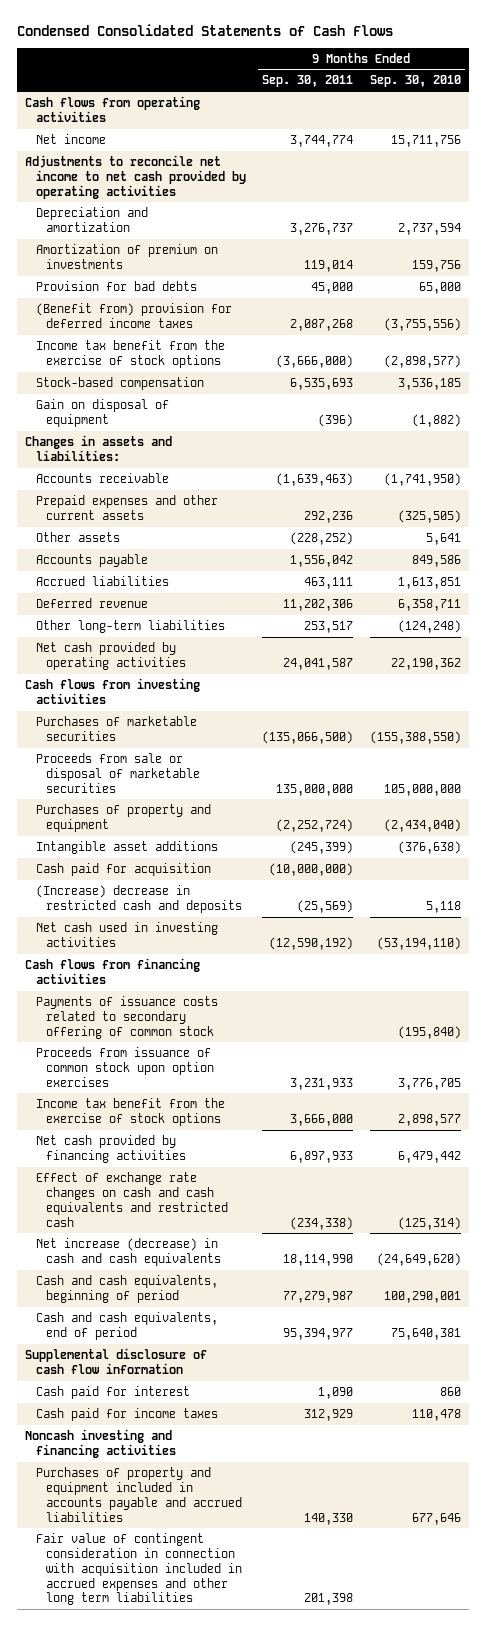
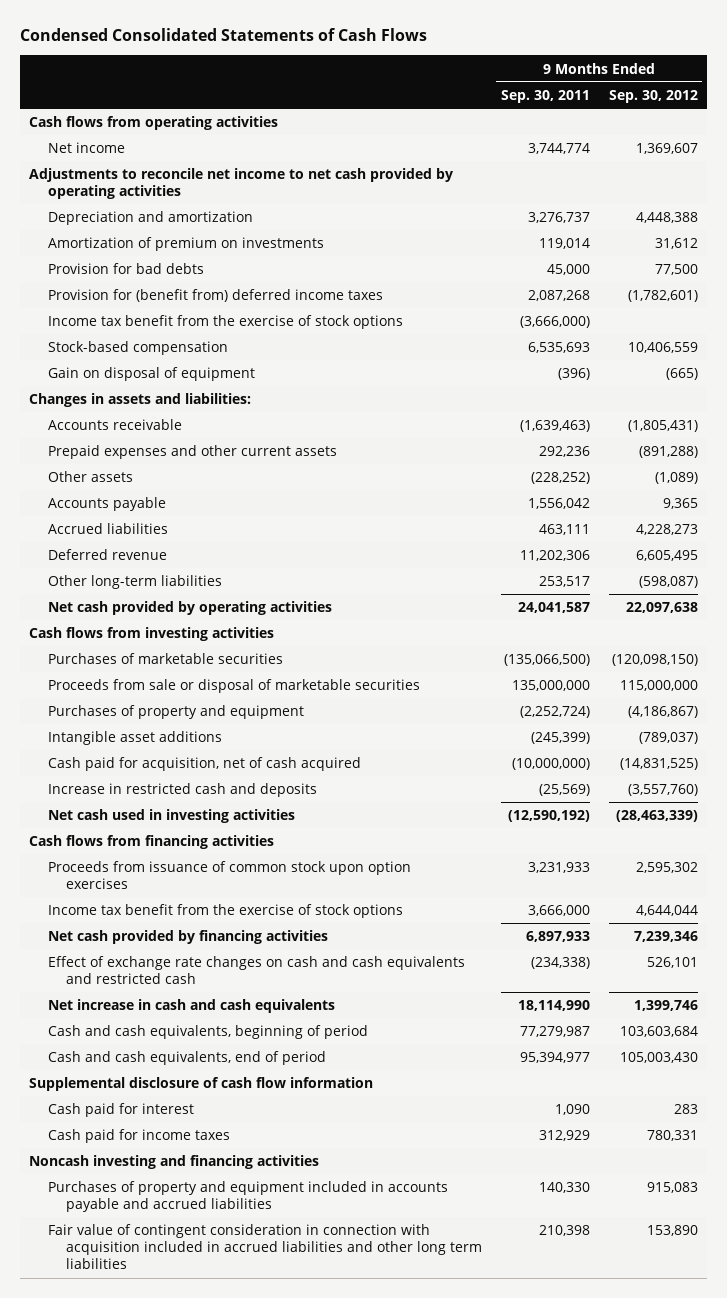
[369,75,461,88] Sep. 30, 2010 -> none
none -> [608,89,698,103] Sep. 30, 2012
[35,303,232,328] (Benefit from) provision for deferred income taxes -> [47,289,383,303] Provision for (benefit from) deferred income taxes
[35,863,211,877] Cash paid for acquisition -> [47,757,361,772] Cash paid for acquisition, net of cash acquired
[35,885,243,913] (Increase) decrease in restricted cash and deposits -> [47,783,317,798] Increase in restricted cash and deposits
[35,996,218,1039] Payments of issuance costs related to secondary offering of common stock -> none
[35,1238,222,1266] Net increase (decrease) in cash and cash equivalents -> [47,999,335,1014] Net increase in cash and cash equivalents
[35,1533,243,1606] Fair value of contingent consideration in connection with acquisition included in accrued expenses and other long term liabilities -> [47,1224,483,1270] Fair value of contingent consideration in connection with acquisition included in accrued liabilities and other long term liabilities
[304,1593,354,1606] 201,398 -> [538,1225,590,1237] 210,398

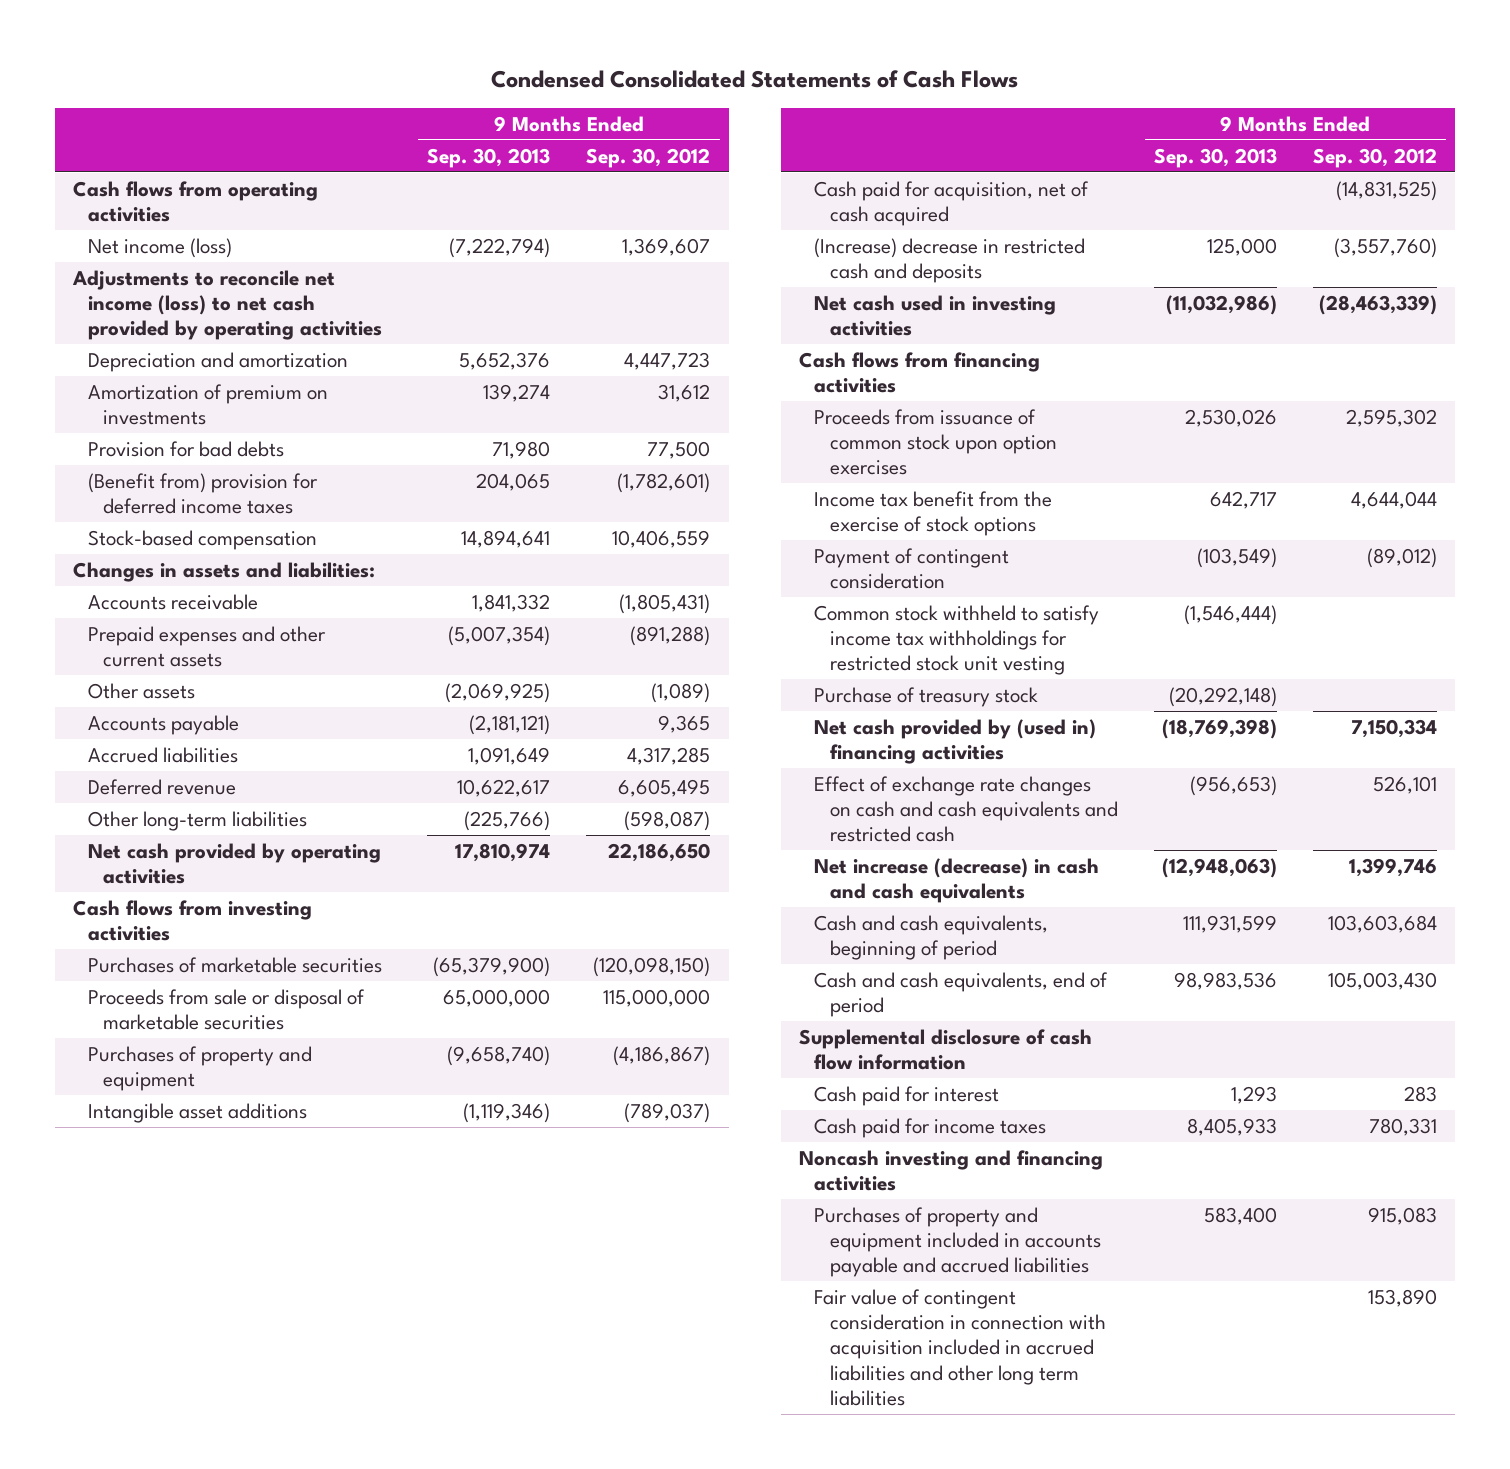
[500,89,590,103] Sep. 30, 2011 -> none
none -> [427,147,551,168] Sep. 30, 2013
[47,142,125,154] Net income -> [87,237,232,258] Net income (loss)
[28,168,453,200] Adjustments to reconcile net income to net cash provided by operating activities -> [71,269,382,341] Adjustments to reconcile net income (loss) to net cash provided by operating activities
[635,212,698,224] 4,448,388 -> [624,351,711,370] 4,447,723
[47,315,403,330] Income tax benefit from the exercise of stock options -> none
[47,289,383,303] Provision for (benefit from) deferred income taxes -> [87,472,318,515] (Benefit from) provision for deferred income taxes
[47,367,255,382] Gain on disposal of equipment -> none
[635,524,698,536] 4,228,273 -> [627,746,711,765] 4,317,285
[625,602,698,614] 22,097,638 -> [608,842,711,862] 22,186,650
[47,783,317,798] Increase in restricted cash and deposits -> [814,237,1086,284] (Increase) decrease in restricted cash and deposits
none -> [814,547,1010,590] Payment of contingent consideration
none -> [814,604,1100,676] Common stock withheld to satisfy income tax withholdings for restricted stock unit vesting
none -> [814,686,1039,707] Purchase of treasury stock
[47,930,328,945] Net cash provided by financing activities -> [814,718,1097,765] Net cash provided by (used in) financing activities
[633,931,698,943] 7,239,346 -> [1350,718,1437,738] 7,150,334
[47,999,335,1014] Net increase in cash and cash equivalents -> [814,857,1100,904] Net increase (decrease) in cash and cash equivalents

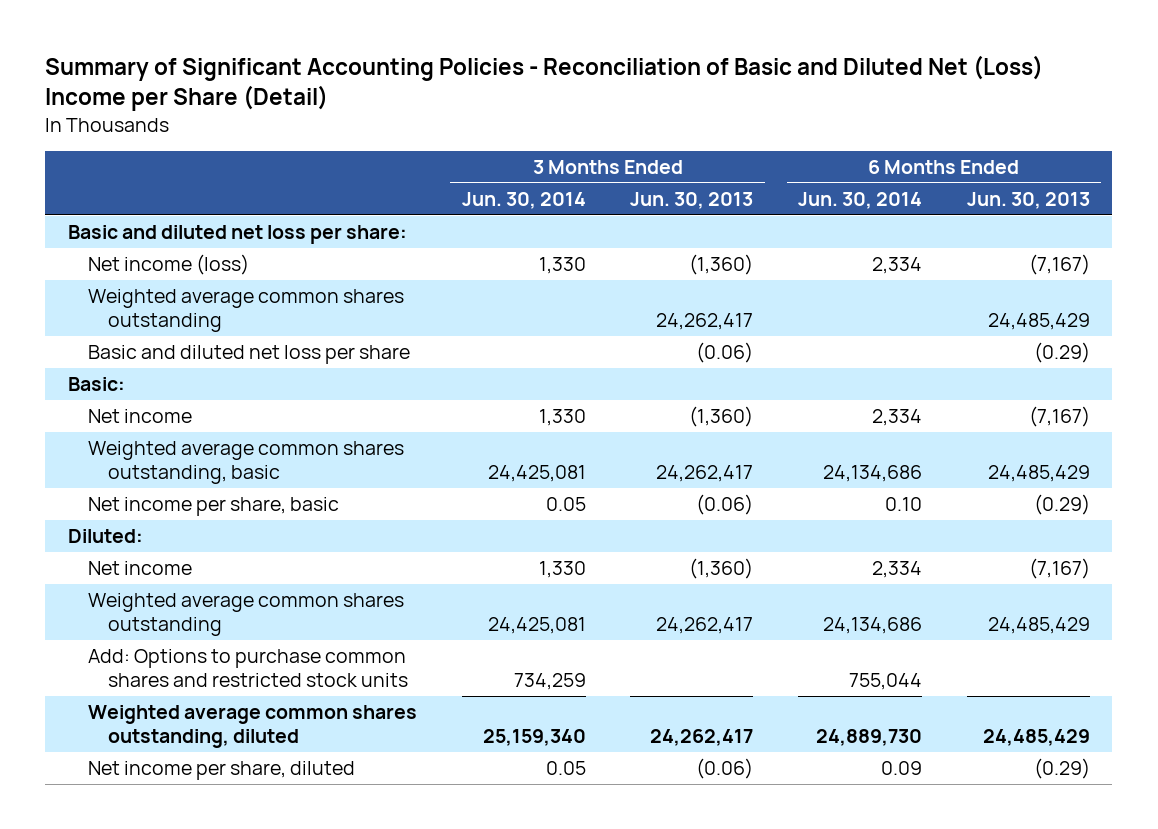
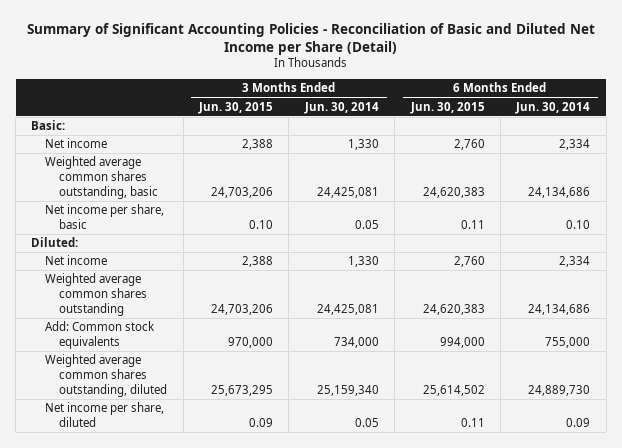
[45,55,1044,112] Summary of Significant Accounting Policies - Reconciliation of Basic and Diluted Net (Loss) Income per Share (Detail) -> [26,22,595,55] Summary of Significant Accounting Policies - Reconciliation of Basic and Diluted Net Income per Share (Detail)
[630,191,754,209] Jun. 30, 2013 -> none
[966,191,1090,209] Jun. 30, 2013 -> none
none -> [198,101,274,114] Jun. 30, 2015
none -> [409,101,485,114] Jun. 30, 2015
[67,225,407,245] Basic and diluted net loss per share: -> none
[87,254,249,276] Net income (loss) -> none
[87,289,404,333] Weighted average common shares outstanding -> none
[87,345,410,365] Basic and diluted net loss per share -> none
[87,649,408,688] Add: Options to purchase common shares and restricted stock units -> [45,321,156,350] Add: Common stock equivalents
[513,673,586,691] 734,259 -> [333,337,379,349] 734,000
[849,673,923,691] 755,044 -> [545,337,591,349] 755,000

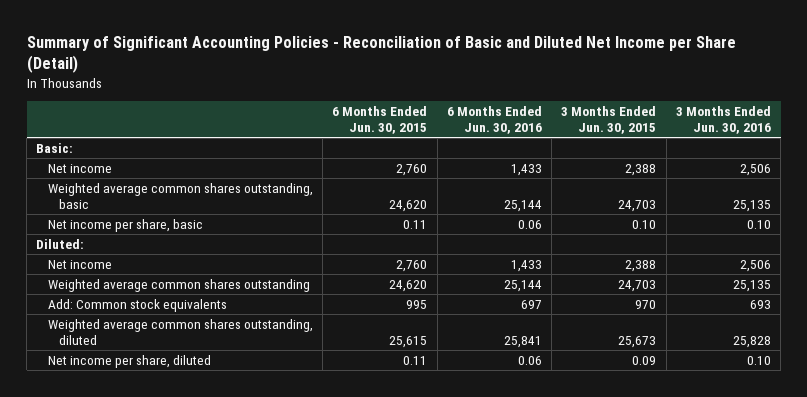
[303,101,379,114] Jun. 30, 2014 -> none
[515,101,591,114] Jun. 30, 2014 -> none
none -> [446,106,542,135] 6 Months Ended Jun. 30, 2016
none -> [676,106,772,135] 3 Months Ended Jun. 30, 2016
[211,186,274,198] 24,703,206 -> [618,199,657,212] 24,703
[422,186,485,198] 24,620,383 -> [389,199,428,212] 24,620
[211,303,274,315] 24,703,206 -> [618,279,657,292] 24,703
[422,303,485,315] 24,620,383 -> [389,279,428,292] 24,620
[228,337,274,349] 970,000 -> [635,299,657,309] 970
[439,337,485,349] 994,000 -> [406,299,428,309] 995
[211,384,274,396] 25,673,295 -> [618,335,657,348] 25,673
[422,384,485,396] 25,614,502 -> [389,335,428,348] 25,615

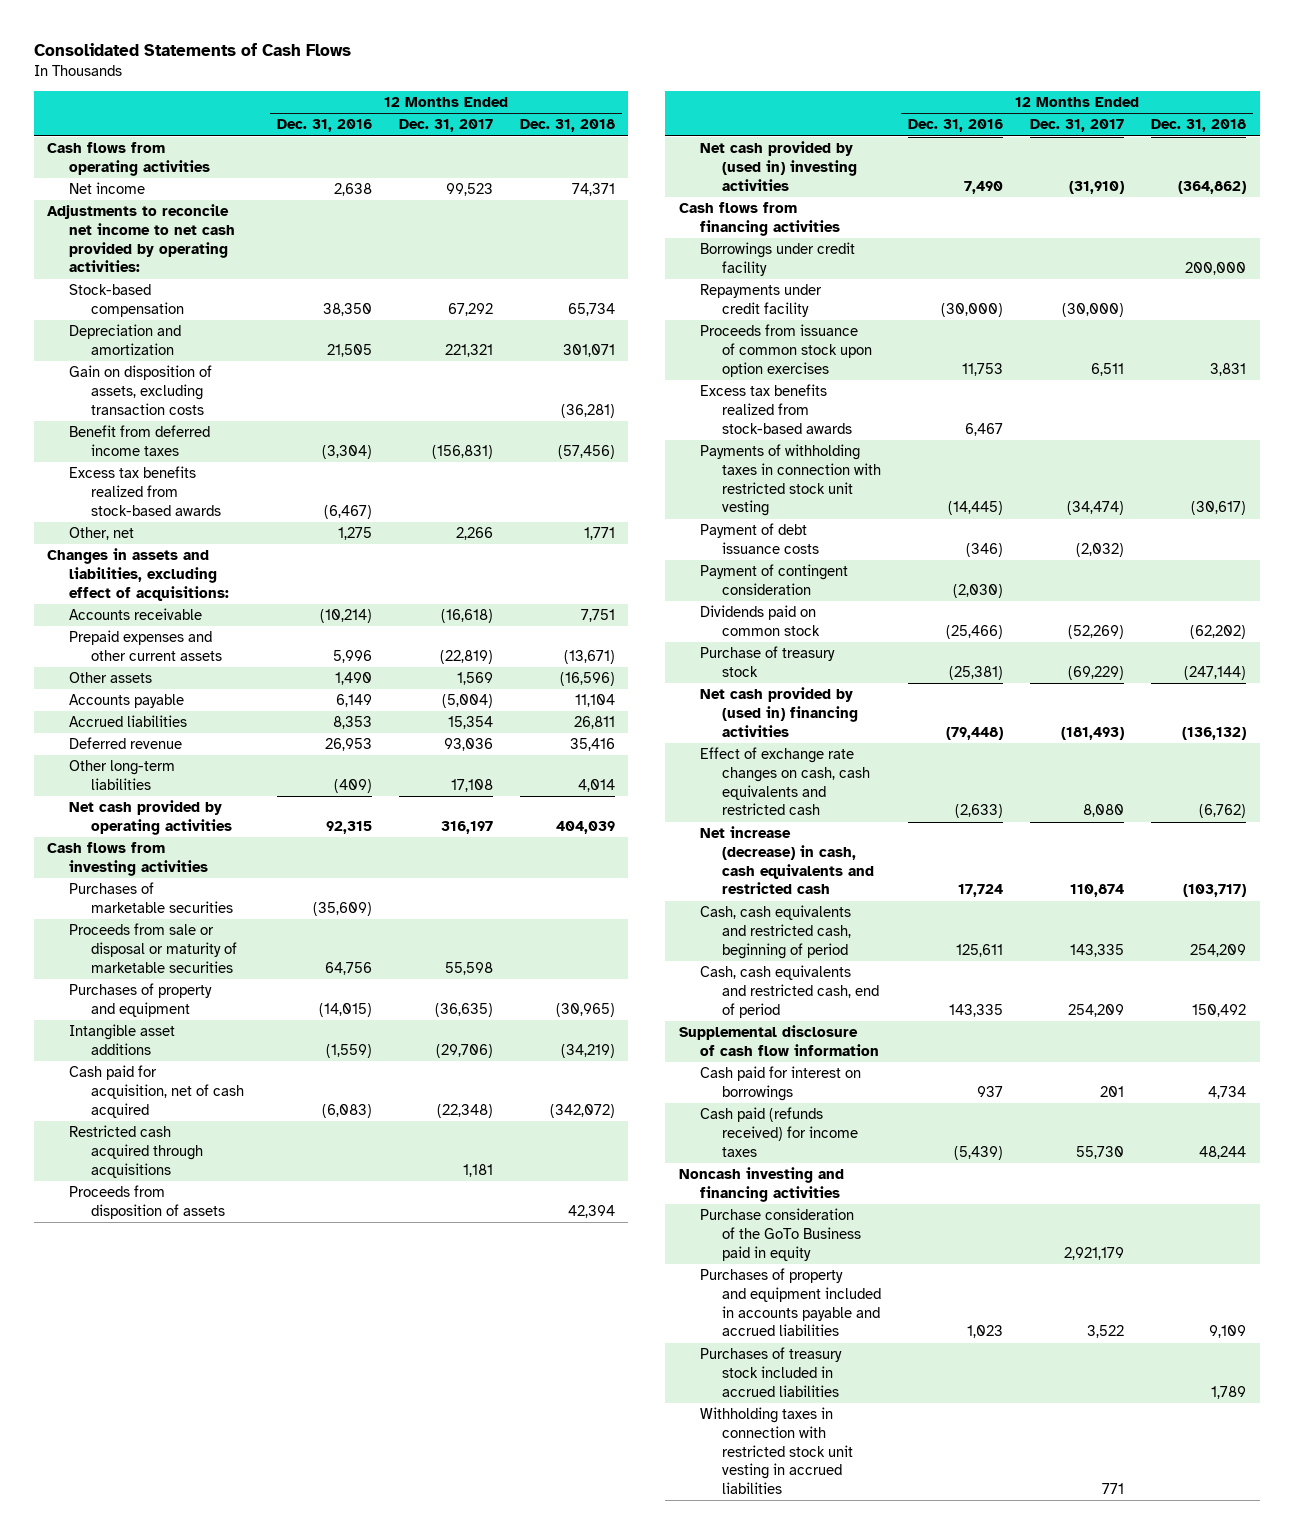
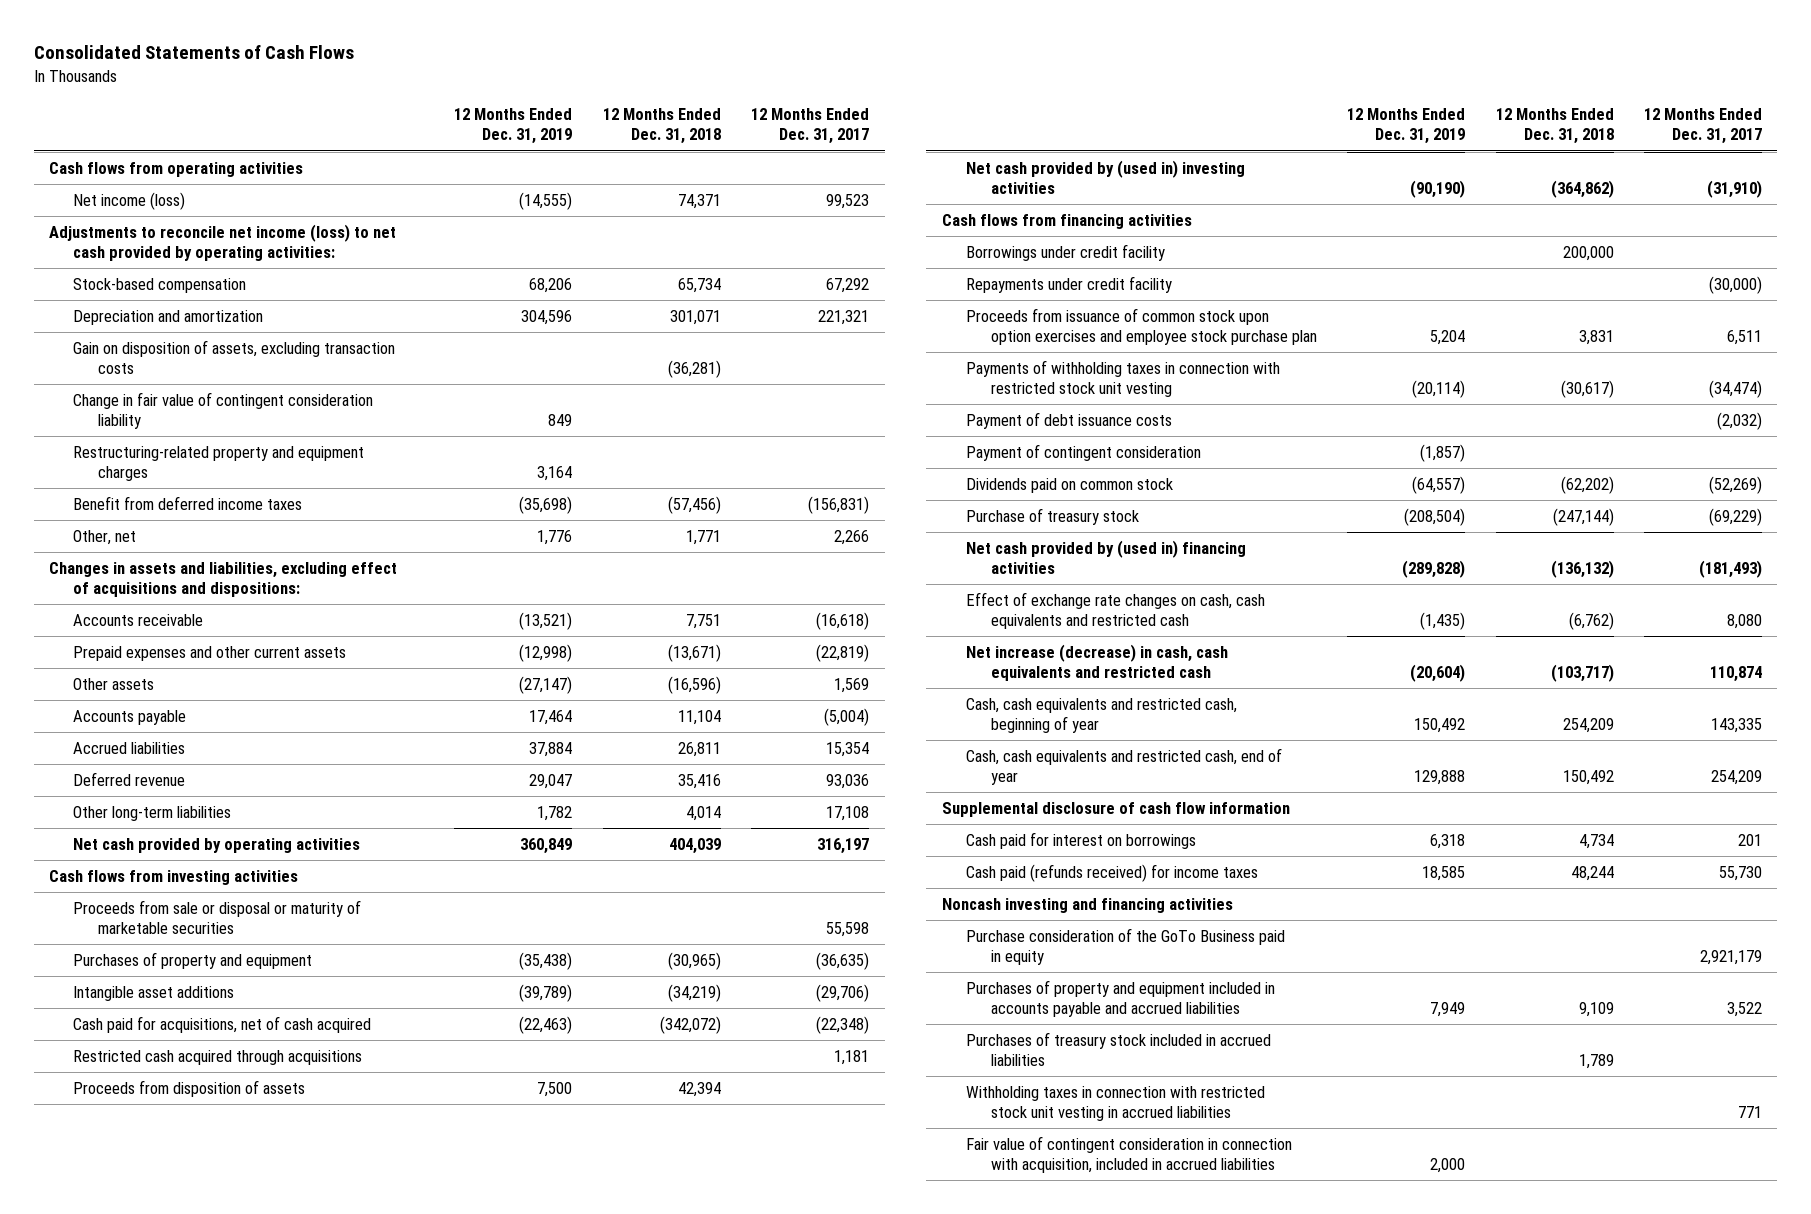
[276,119,372,133] Dec. 31, 2016 -> none
none -> [454,108,573,145] 12 Months Ended Dec. 31, 2019
[68,182,145,195] Net income -> [73,191,186,210] Net income (loss)
[47,204,235,273] Adjustments to reconcile net income to net cash provided by operating activities: -> [48,223,396,261] Adjustments to reconcile net income (loss) to net cash provided by operating activities:
none -> [73,391,374,429] Change in fair value of contingent consideration liability
none -> [73,445,365,481] Restructuring-related property and equipment charges
[68,466,221,516] Excess tax benefits realized from stock-based awards -> none
[47,548,229,601] Changes in assets and liabilities, excluding effect of acquisitions: -> [48,561,397,597] Changes in assets and liabilities, excluding effect of acquisitions and dispositions:
[68,882,233,913] Purchases of marketable securities -> none
[68,1065,244,1118] Cash paid for acquisition, net of cash acquired -> [73,1015,372,1033] Cash paid for acquisitions, net of cash acquired
[700,384,852,434] Excess tax benefits realized from stock-based awards -> none
[700,324,872,377] Proceeds from issuance of common stock upon option exercises -> [966,307,1317,345] Proceeds from issuance of common stock upon option exercises and employee stock purchase plan
[700,905,852,959] Cash, cash equivalents and restricted cash, beginning of period -> [966,697,1238,733] Cash, cash equivalents and restricted cash, beginning of year
[700,965,879,1018] Cash, cash equivalents and restricted cash, end of period -> [966,747,1283,785] Cash, cash equivalents and restricted cash, end of year
none -> [966,1135,1293,1173] Fair value of contingent consideration in connection with acquisition, included in accrued liabilities

